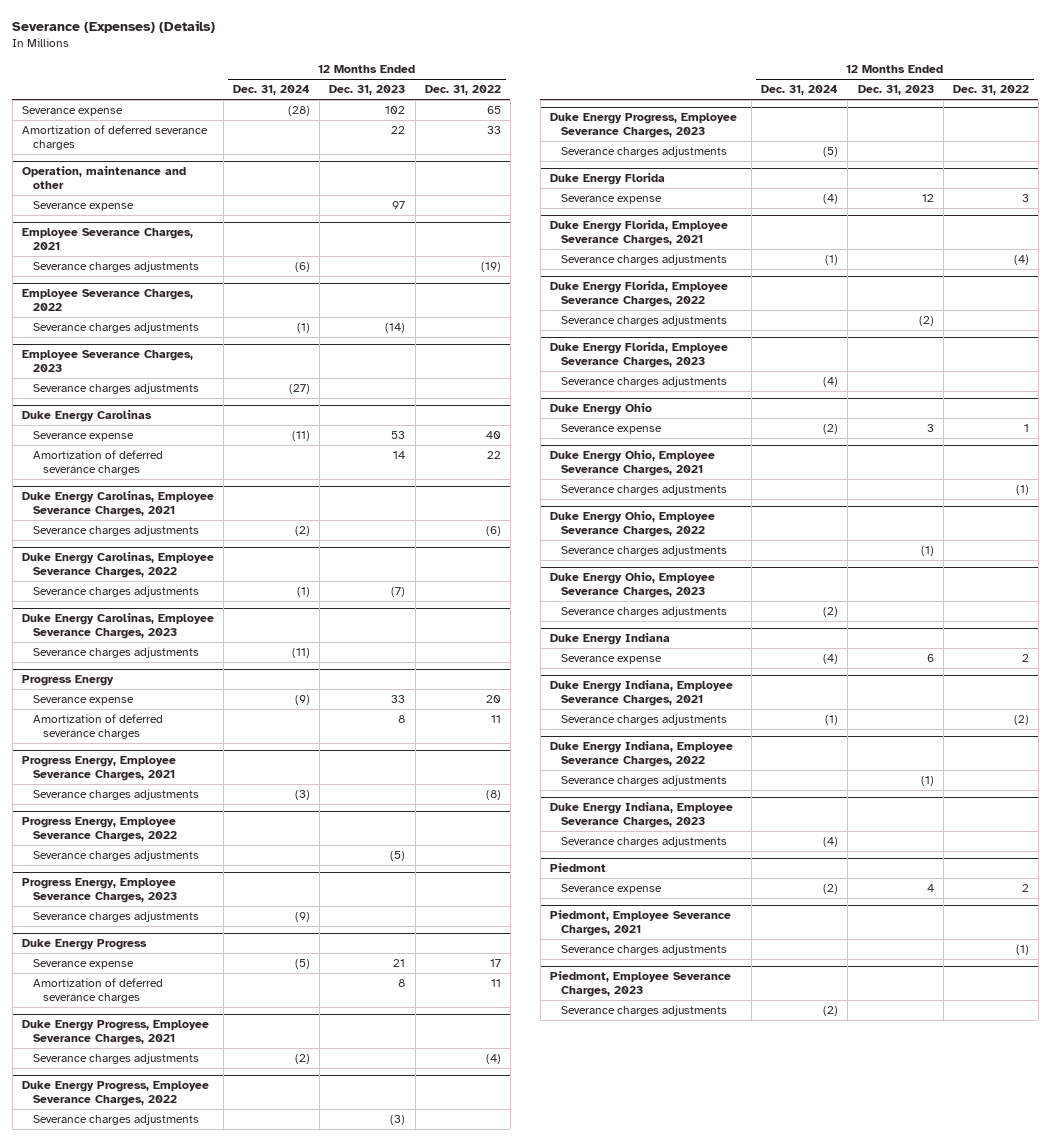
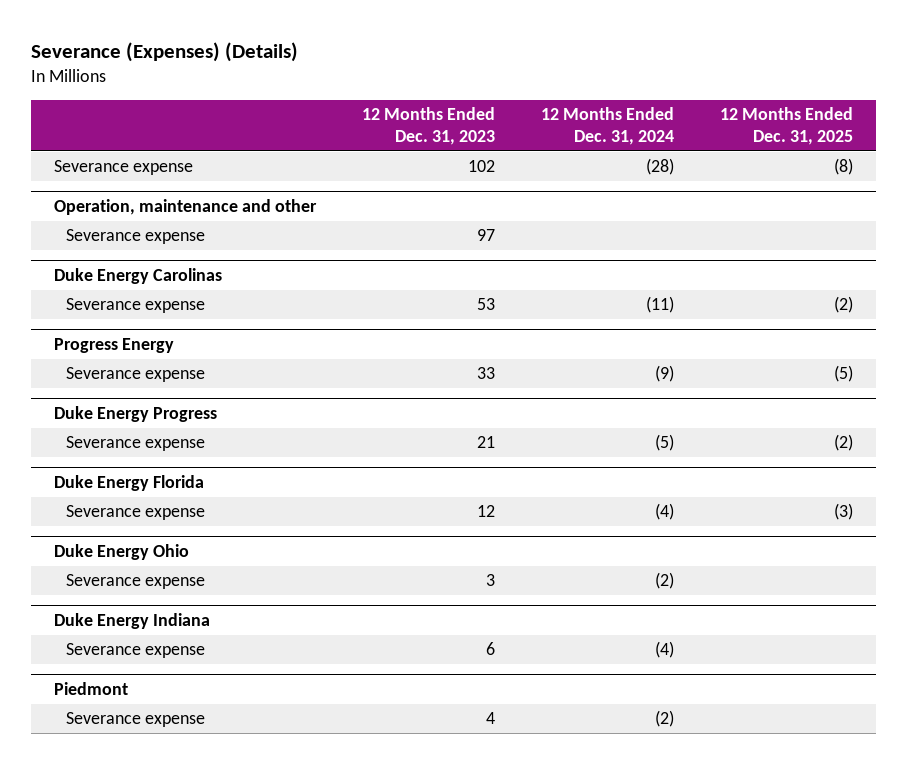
[424,85,501,96] Dec. 31, 2022 -> none
none -> [719,107,853,145] 12 Months Ended Dec. 31, 2025
[21,125,208,151] Amortization of deferred severance charges -> none
[21,228,193,251] Employee Severance Charges, 2021 -> none
[32,261,199,273] Severance charges adjustments -> none
[21,289,193,312] Employee Severance Charges, 2022 -> none
[32,322,199,334] Severance charges adjustments -> none
[21,350,193,373] Employee Severance Charges, 2023 -> none
[32,383,199,395] Severance charges adjustments -> none
[32,450,163,476] Amortization of deferred severance charges -> none
[21,491,214,518] Duke Energy Carolinas, Employee Severance Charges, 2021 -> none
[32,525,199,537] Severance charges adjustments -> none
[21,552,214,579] Duke Energy Carolinas, Employee Severance Charges, 2022 -> none
[32,586,199,598] Severance charges adjustments -> none
[21,613,214,640] Duke Energy Carolinas, Employee Severance Charges, 2023 -> none
[32,647,199,659] Severance charges adjustments -> none
[32,714,163,740] Amortization of deferred severance charges -> none
[21,756,176,782] Progress Energy, Employee Severance Charges, 2021 -> none
[32,789,199,801] Severance charges adjustments -> none
[21,817,177,843] Progress Energy, Employee Severance Charges, 2022 -> none
[32,850,199,862] Severance charges adjustments -> none
[21,878,177,904] Progress Energy, Employee Severance Charges, 2023 -> none
[32,911,199,923] Severance charges adjustments -> none
[32,978,163,1004] Amortization of deferred severance charges -> none
[21,1020,209,1046] Duke Energy Progress, Employee Severance Charges, 2021 -> none
[32,1053,199,1065] Severance charges adjustments -> none
[21,1081,209,1107] Duke Energy Progress, Employee Severance Charges, 2022 -> none
[32,1114,199,1126] Severance charges adjustments -> none
[550,113,738,139] Duke Energy Progress, Employee Severance Charges, 2023 -> none
[560,146,727,158] Severance charges adjustments -> none
[550,220,729,247] Duke Energy Florida, Employee Severance Charges, 2021 -> none
[560,254,727,266] Severance charges adjustments -> none
[550,281,729,308] Duke Energy Florida, Employee Severance Charges, 2022 -> none
[560,315,727,327] Severance charges adjustments -> none
[550,342,729,369] Duke Energy Florida, Employee Severance Charges, 2023 -> none
[560,376,727,388] Severance charges adjustments -> none
[550,450,716,477] Duke Energy Ohio, Employee Severance Charges, 2021 -> none
[560,484,727,496] Severance charges adjustments -> none
[550,511,716,538] Duke Energy Ohio, Employee Severance Charges, 2022 -> none
[560,545,727,557] Severance charges adjustments -> none
[550,572,716,599] Duke Energy Ohio, Employee Severance Charges, 2023 -> none
[560,606,727,618] Severance charges adjustments -> none
[550,680,734,707] Duke Energy Indiana, Employee Severance Charges, 2021 -> none
[560,714,727,726] Severance charges adjustments -> none
[550,741,734,768] Duke Energy Indiana, Employee Severance Charges, 2022 -> none
[560,775,727,787] Severance charges adjustments -> none
[550,802,734,829] Duke Energy Indiana, Employee Severance Charges, 2023 -> none
[560,836,727,848] Severance charges adjustments -> none
[550,910,732,937] Piedmont, Employee Severance Charges, 2021 -> none
[560,944,727,956] Severance charges adjustments -> none
[550,971,732,998] Piedmont, Employee Severance Charges, 2023 -> none
[560,1005,727,1017] Severance charges adjustments -> none

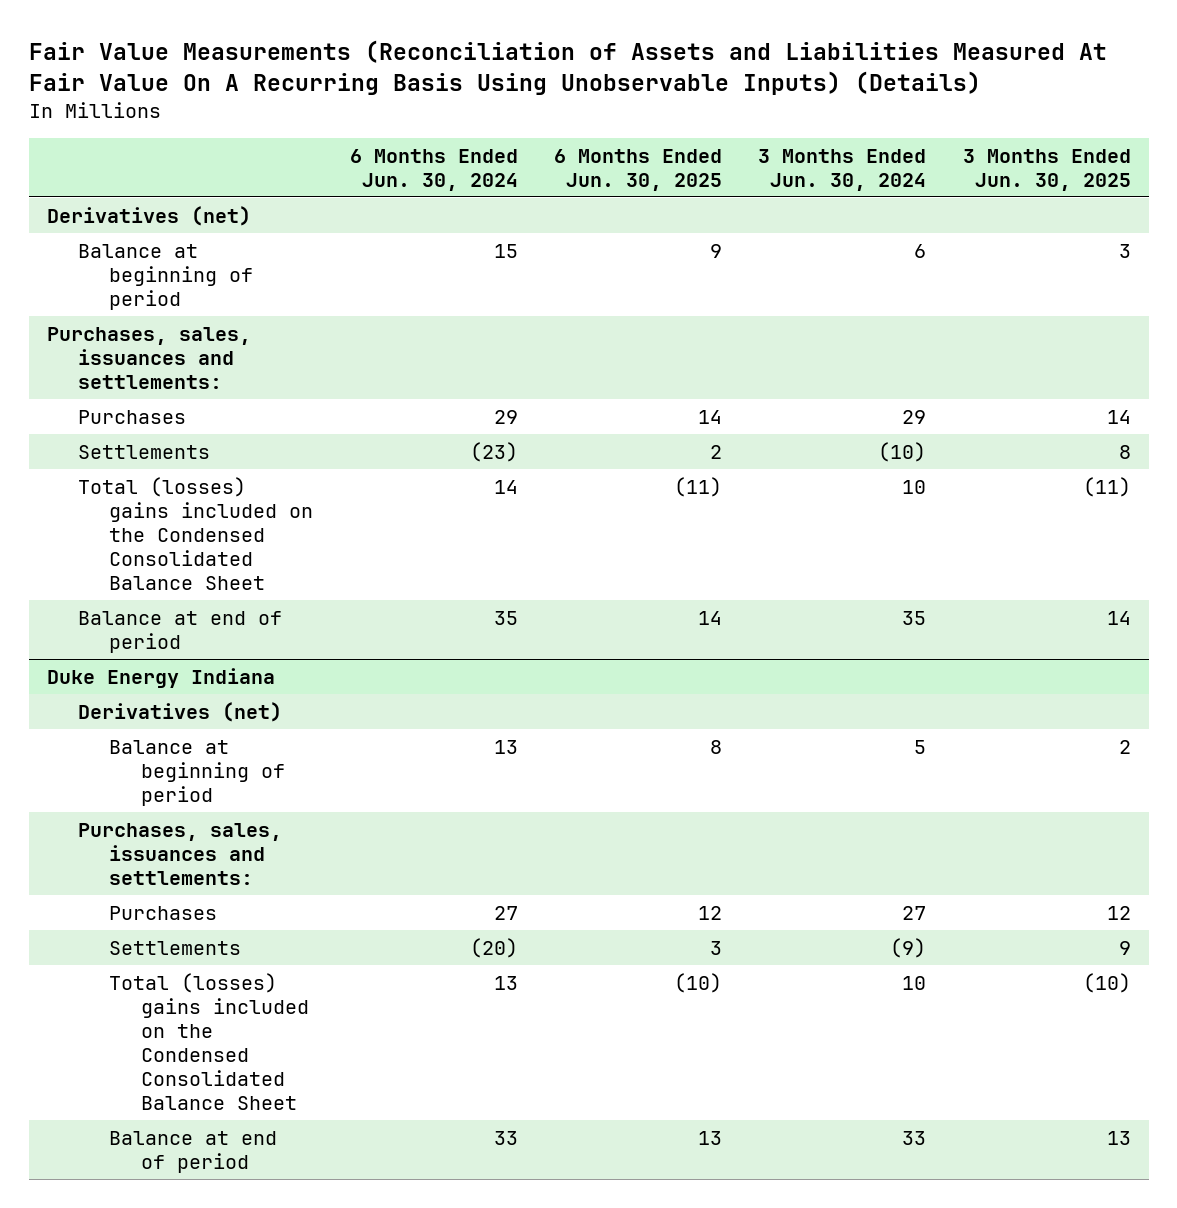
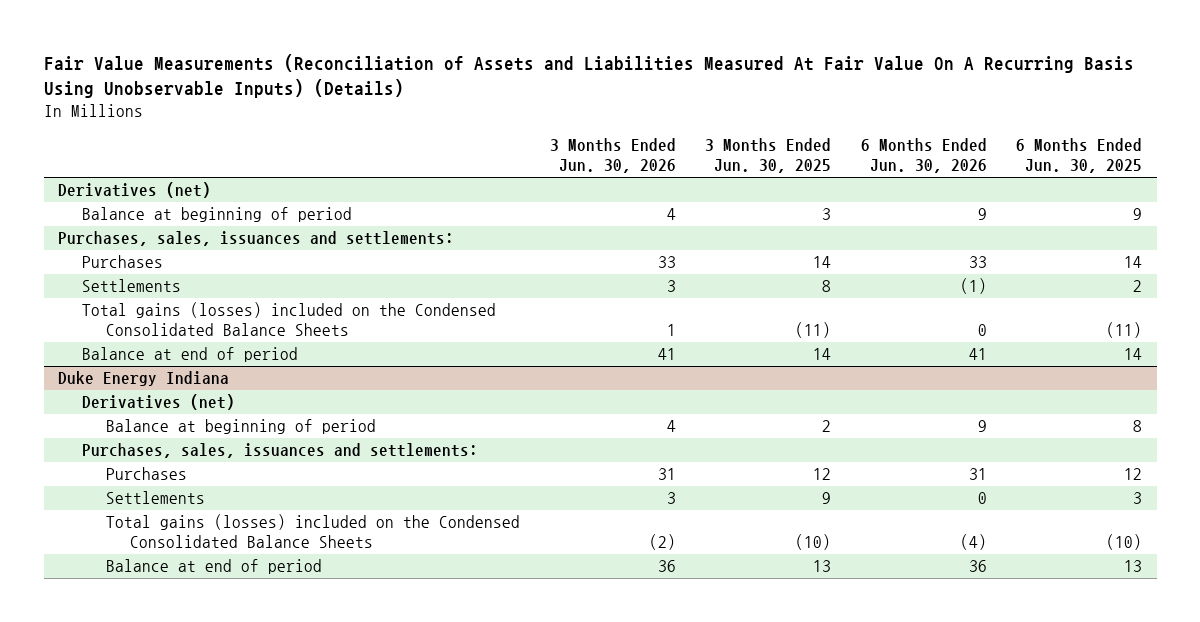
[349,148,518,191] 6 Months Ended Jun. 30, 2024 -> none
[758,148,927,191] 3 Months Ended Jun. 30, 2024 -> none
none -> [549,138,676,174] 3 Months Ended Jun. 30, 2026
none -> [860,138,987,174] 6 Months Ended Jun. 30, 2026
[78,476,314,590] Total (losses) gains included on the Condensed Consolidated Balance Sheet -> [82,302,497,337] Total gains (losses) included on the Condensed Consolidated Balance Sheets
[109,972,309,1110] Total (losses) gains included on the Condensed Consolidated Balance Sheet -> [106,514,521,549] Total gains (losses) included on the Condensed Consolidated Balance Sheets

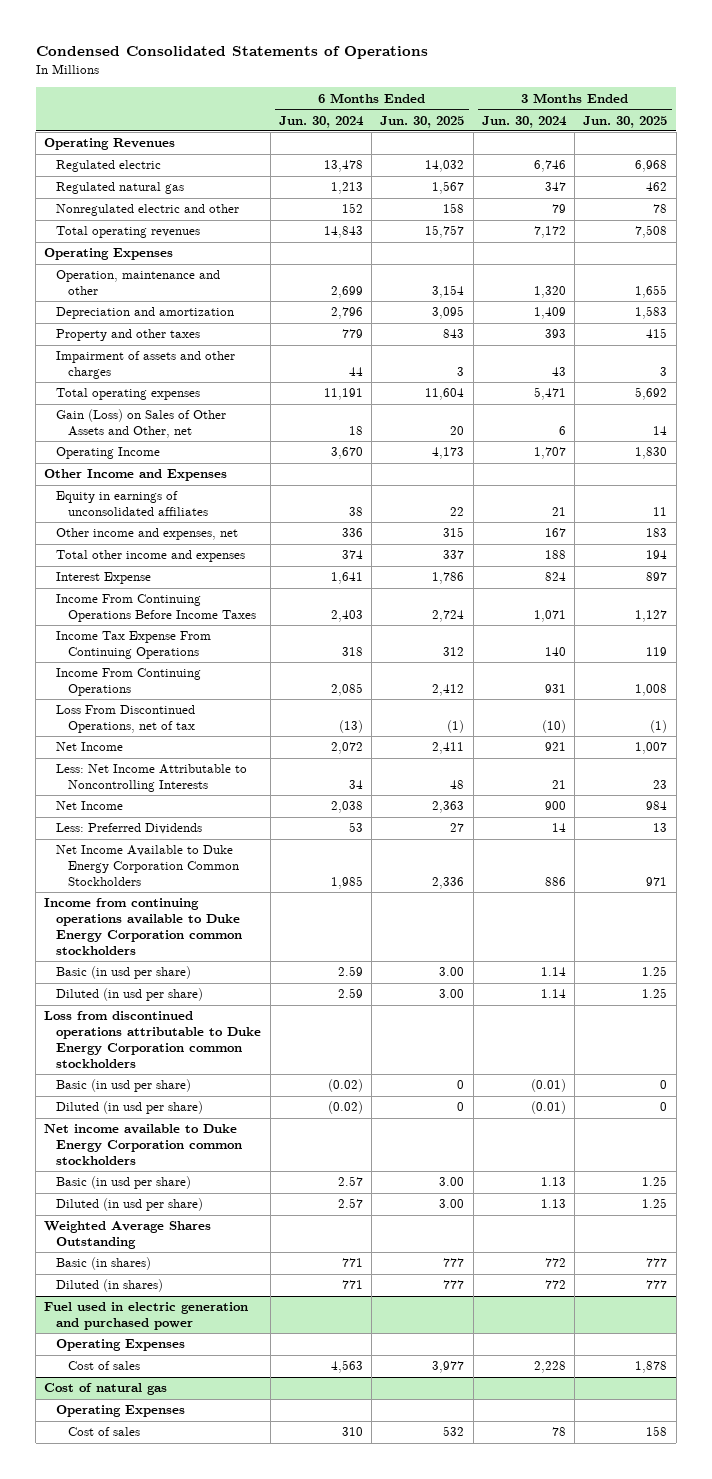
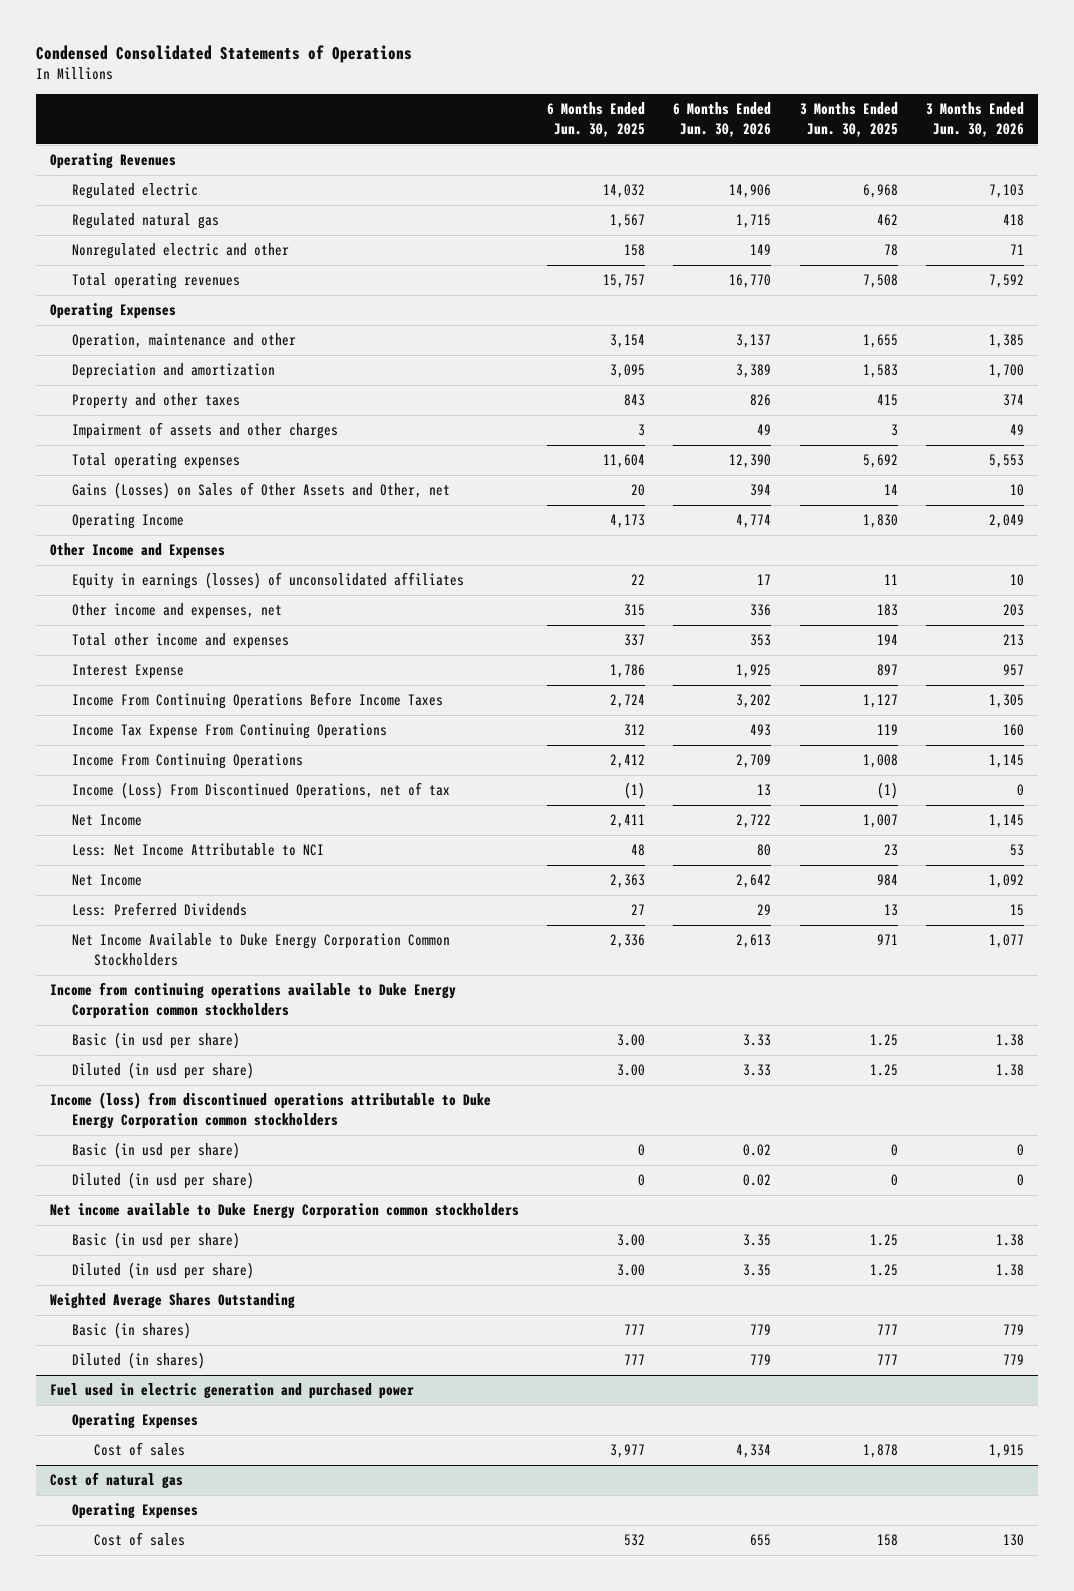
[278,115,364,128] Jun. 30, 2024 -> none
[481,115,567,128] Jun. 30, 2024 -> none
none -> [673,102,772,137] 6 Months Ended Jun. 30, 2026
none -> [925,102,1024,137] 3 Months Ended Jun. 30, 2026
[56,409,227,439] Gain (Loss) on Sales of Other Assets and Other, net -> [71,482,450,500] Gains (Losses) on Sales of Other Assets and Other, net
[56,491,209,517] Equity in earnings of unconsolidated affiliates -> [71,572,464,590] Equity in earnings (losses) of unconsolidated affiliates
[56,705,196,734] Loss From Discontinued Operations, net of tax -> [71,782,450,800] Income (Loss) From Discontinued Operations, net of tax
[56,764,248,793] Less: Net Income Attributable to Noncontrolling Interests -> [71,843,324,857] Less: Net Income Attributable to NCI
[44,1011,262,1068] Loss from discontinued operations attributable to Duke Energy Corporation common stockholders -> [49,1092,491,1129] Income (loss) from discontinued operations attributable to Duke Energy Corporation common stockholders

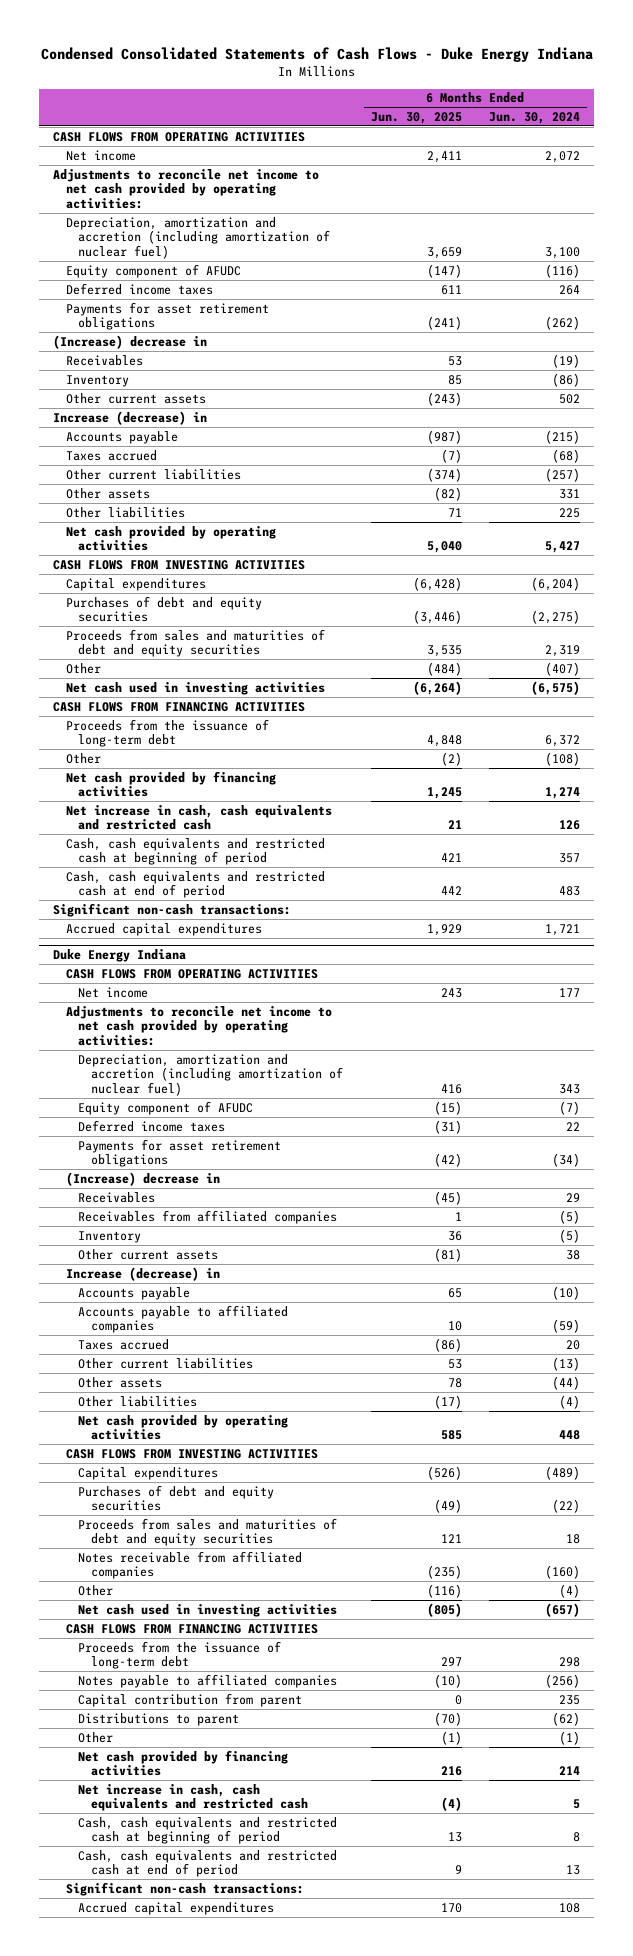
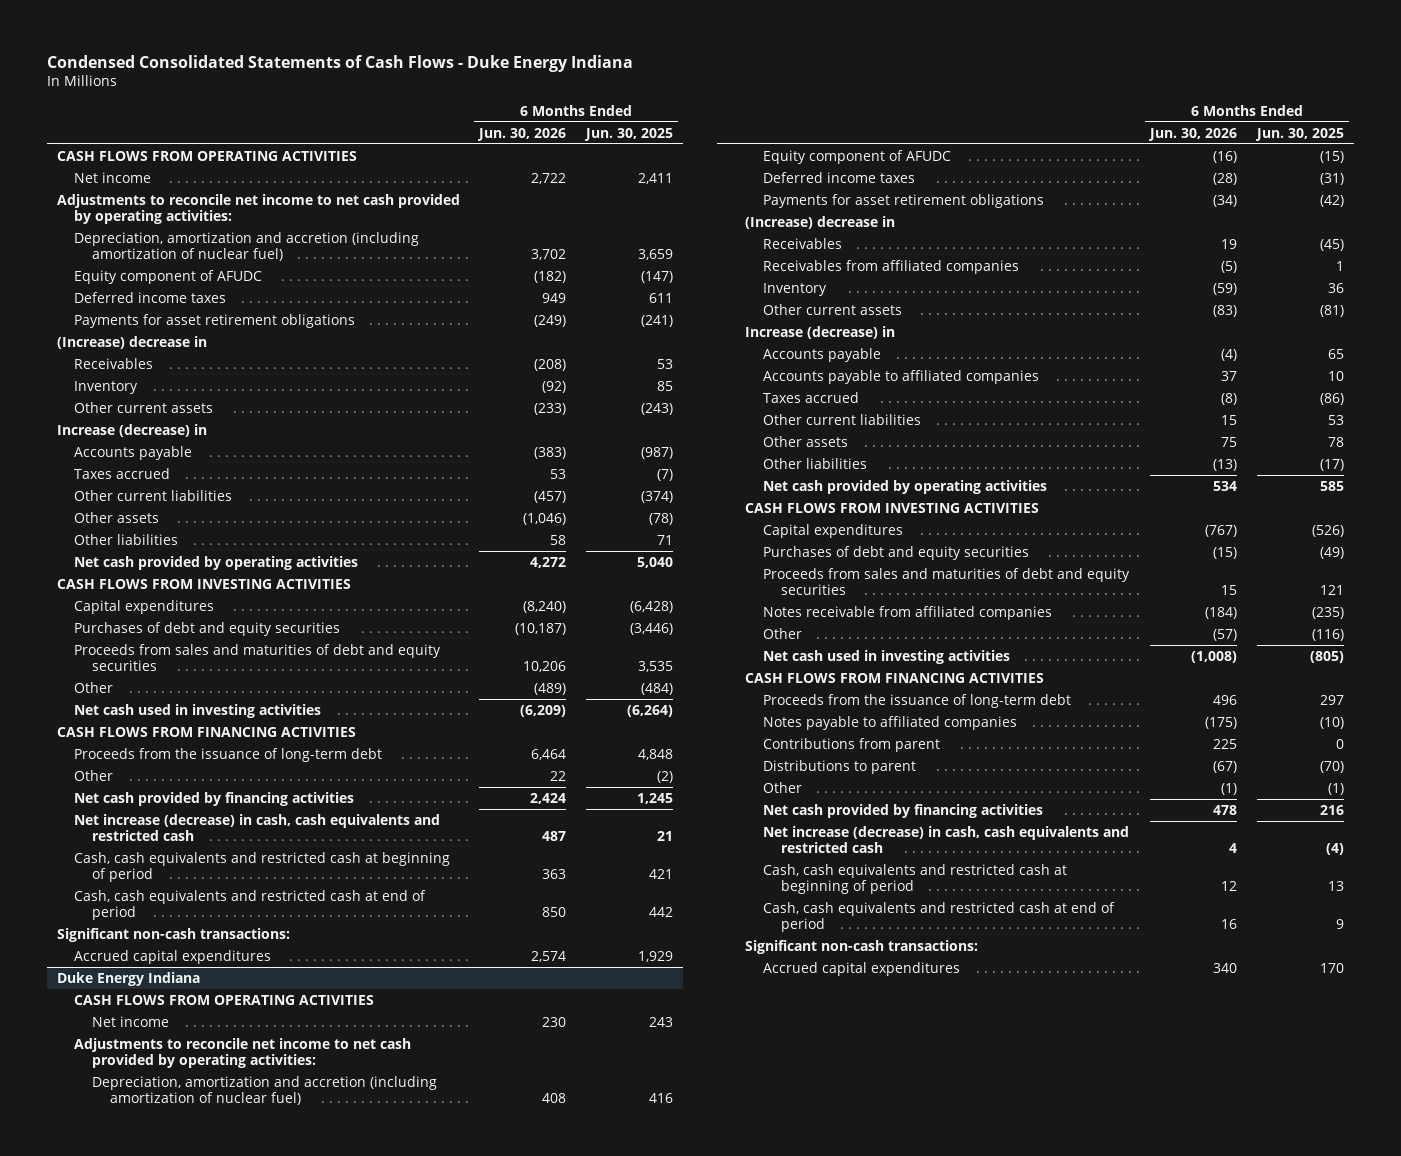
[489,112,581,125] Jun. 30, 2024 -> none
none -> [477,127,567,141] Jun. 30, 2026
[433,486,462,501] (82) -> [649,512,674,525] (78)
[65,804,332,831] Net increase in cash, cash equivalents and restricted cash -> [74,813,441,841] Net increase (decrease) in cash, cash equivalents and restricted cash
[78,1692,303,1707] Capital contribution from parent -> [763,737,941,752] Contributions from parent
[78,1783,309,1812] Net increase in cash, cash equivalents and restricted cash -> [763,825,1130,853] Net increase (decrease) in cash, cash equivalents and restricted cash

